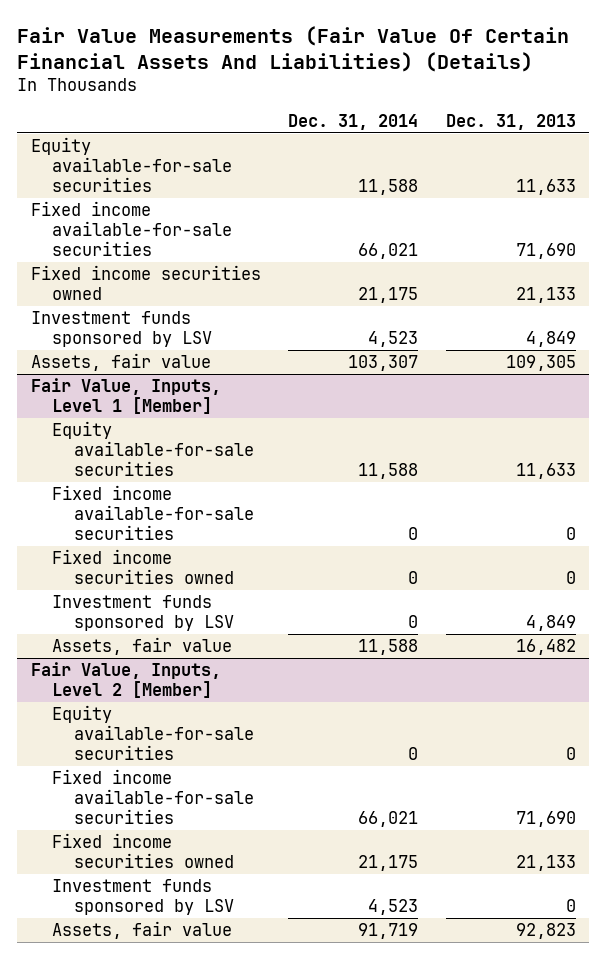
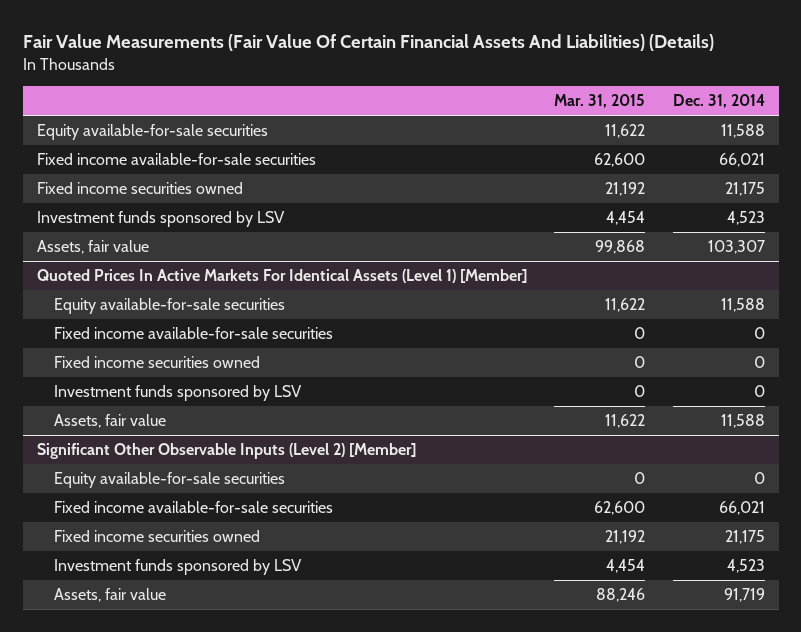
[445,113,576,130] Dec. 31, 2013 -> none
none -> [554,94,646,109] Mar. 31, 2015
[30,378,221,415] Fair Value, Inputs, Level 1 [Member] -> [36,269,527,284] Quoted Prices In Active Markets For Identical Assets (Level 1) [Member]
[30,662,221,699] Fair Value, Inputs, Level 2 [Member] -> [36,443,416,460] Significant Other Observable Inputs (Level 2) [Member]

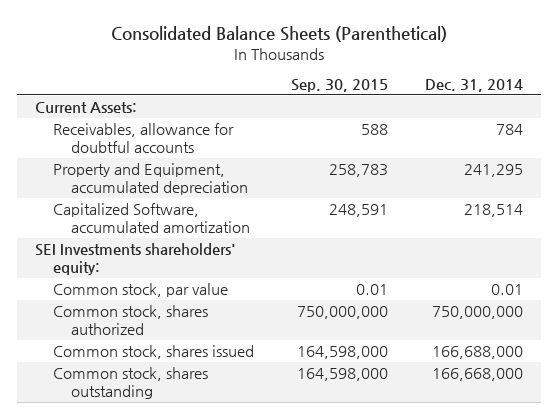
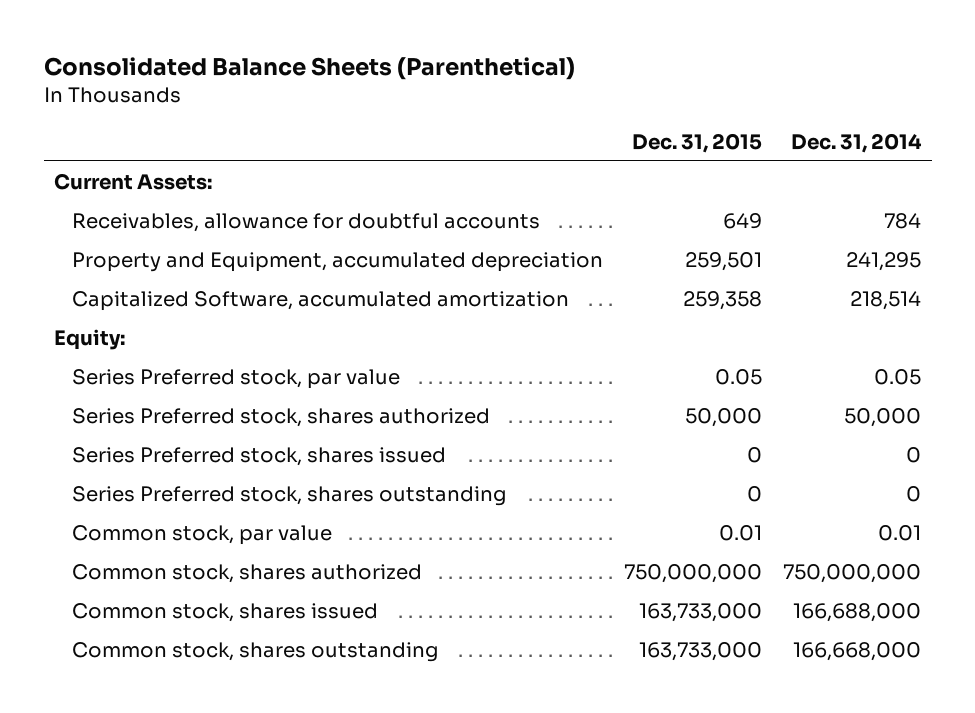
[290,78,388,92] Sep. 30, 2015 -> none
none -> [632,132,763,153] Dec. 31, 2015
[35,242,237,275] SEI Investments shareholders' equity: -> [54,328,126,350] Equity:
none -> [71,368,400,389] Series Preferred stock, par value
none -> [71,407,490,427] Series Preferred stock, shares authorized
none -> [71,446,446,466] Series Preferred stock, shares issued
none -> [71,485,507,506] Series Preferred stock, shares outstanding

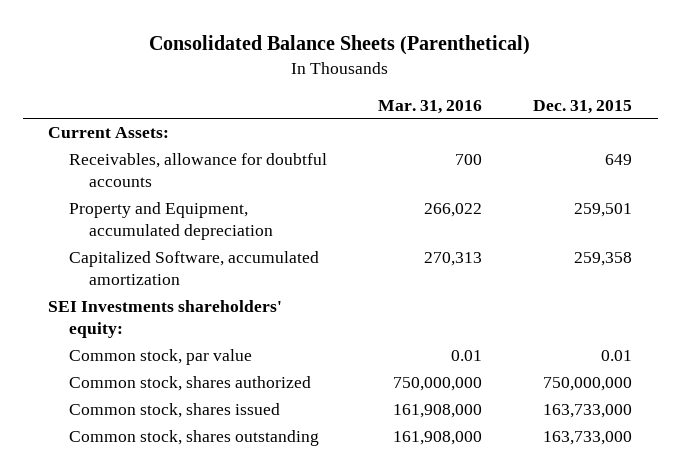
[791,132,923,153] Dec. 31, 2014 -> none
none -> [377,99,482,114] Mar. 31, 2016
[71,368,400,389] Series Preferred stock, par value -> none
[71,407,490,427] Series Preferred stock, shares authorized -> none
[71,446,446,466] Series Preferred stock, shares issued -> none
[71,485,507,506] Series Preferred stock, shares outstanding -> none
[54,328,126,350] Equity: -> [48,300,283,339] SEI Investments shareholders' equity:

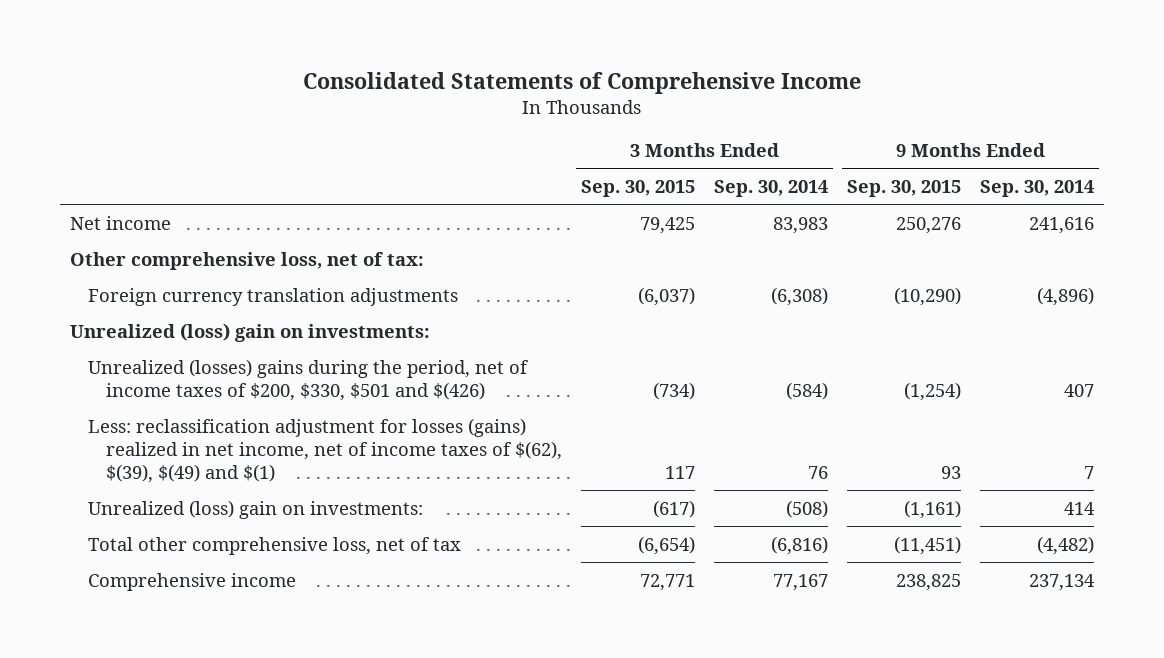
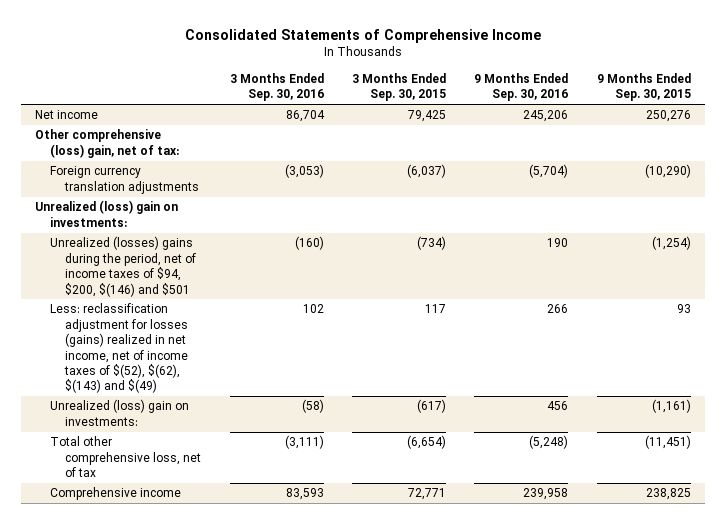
[714,180,829,198] Sep. 30, 2014 -> none
[980,180,1095,198] Sep. 30, 2014 -> none
none -> [229,73,324,102] 3 Months Ended Sep. 30, 2016
none -> [474,73,569,102] 9 Months Ended Sep. 30, 2016
[69,251,424,270] Other comprehensive loss, net of tax: -> [35,129,180,158] Other comprehensive (loss) gain, net of tax:
[87,358,529,401] Unrealized (losses) gains during the period, net of income taxes of $200, $330, $501 and $(426) -> [50,236,197,297] Unrealized (losses) gains during the period, net of income taxes of $94, $200, $(146) and $501
[87,417,562,484] Less: reclassification adjustment for losses (gains) realized in net income, net of income taxes of $(62), $(39), $(49) and $(1) -> [50,303,189,394] Less: reclassification adjustment for losses (gains) realized in net income, net of income taxes of $(52), $(62), $(143) and $(49)

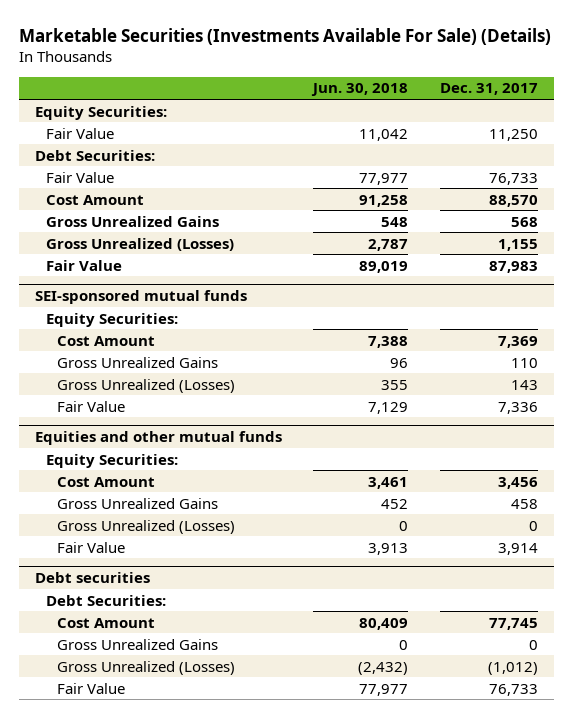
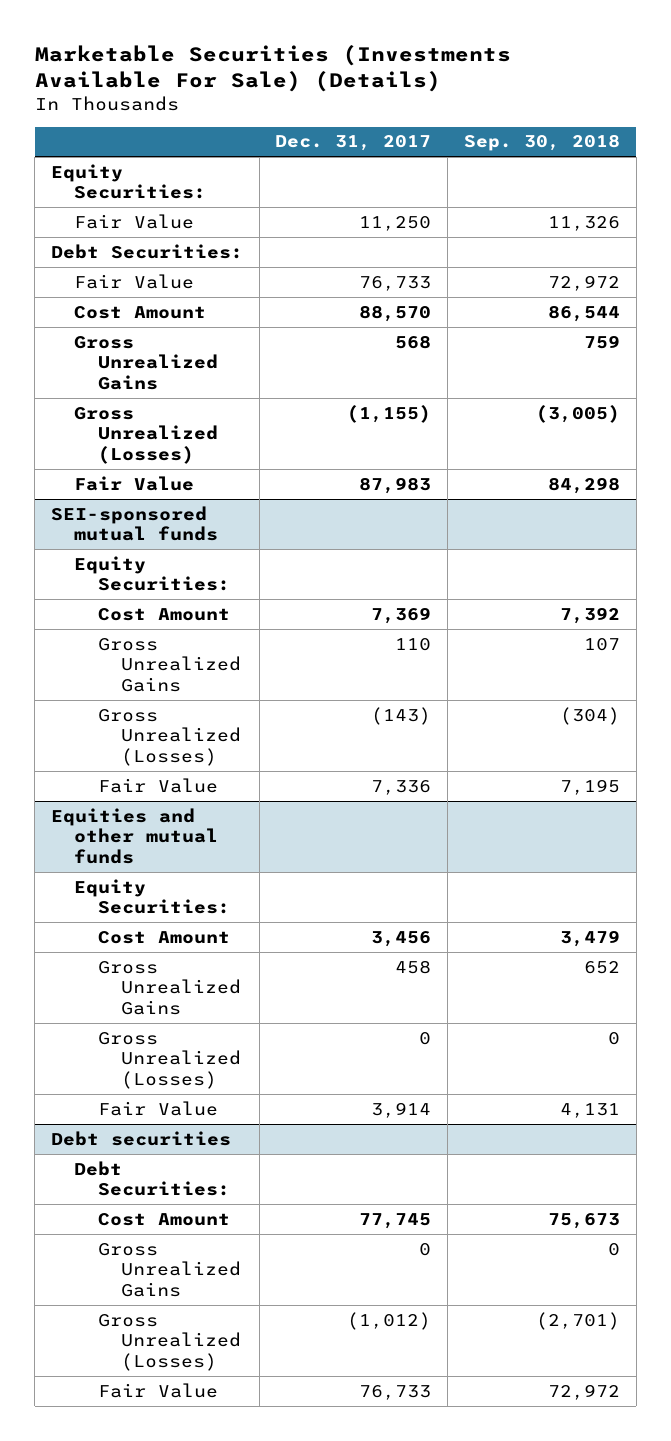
[311,83,409,97] Jun. 30, 2018 -> none
none -> [463,134,620,152] Sep. 30, 2018
[497,238,538,251] 1,155 -> [347,404,432,423] (1,155)
[510,379,538,390] 143 -> [371,706,432,725] (143)

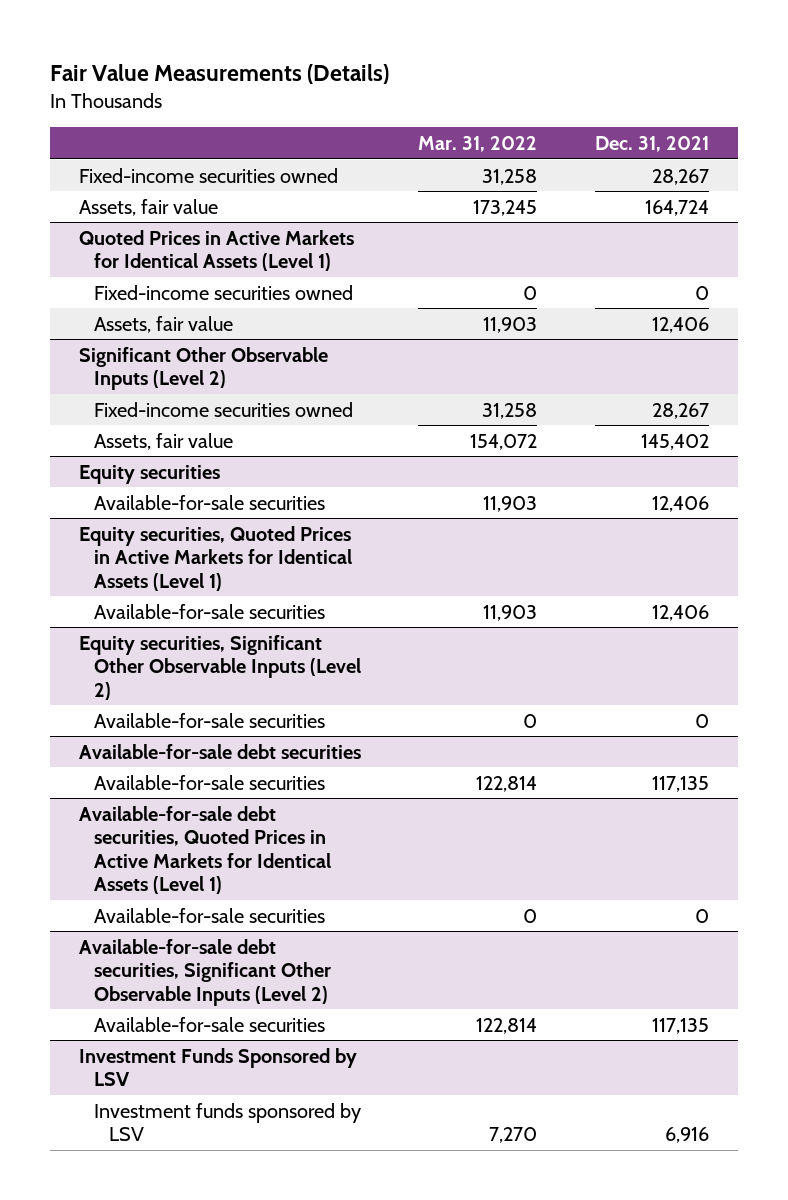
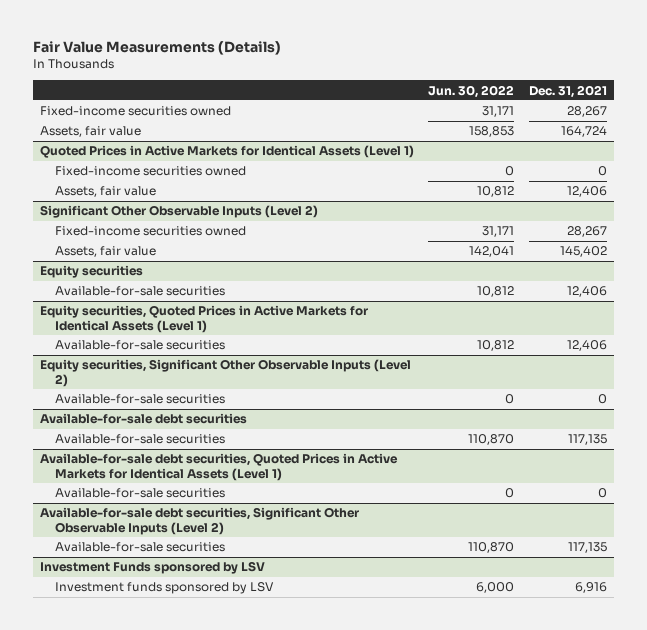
[418,136,538,153] Mar. 31, 2022 -> none
none -> [428,84,515,98] Jun. 30, 2022
[79,1047,358,1087] Investment Funds Sponsored by LSV -> [40,561,266,575] Investment Funds sponsored by LSV

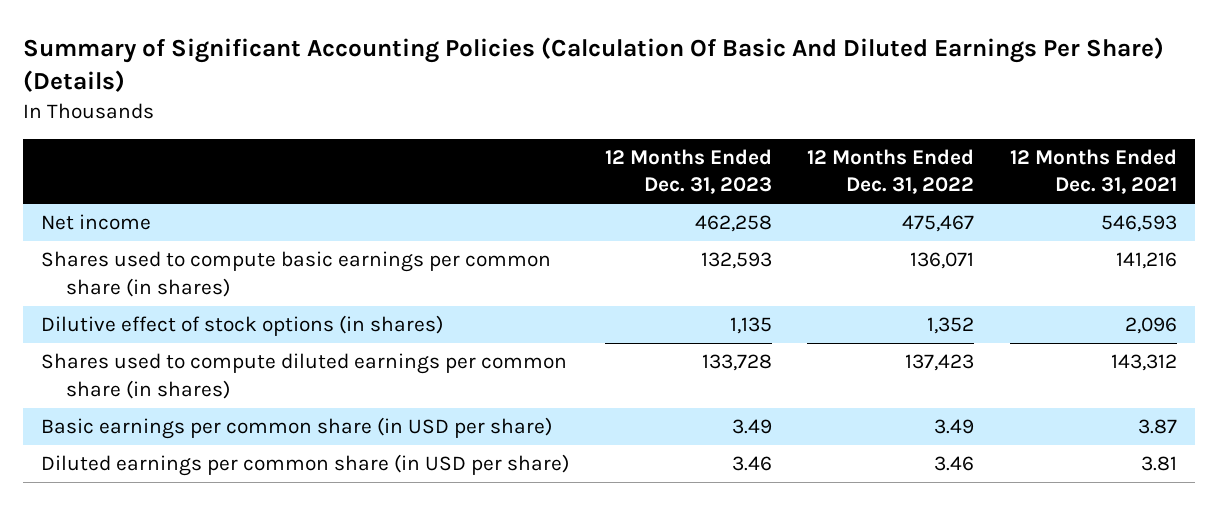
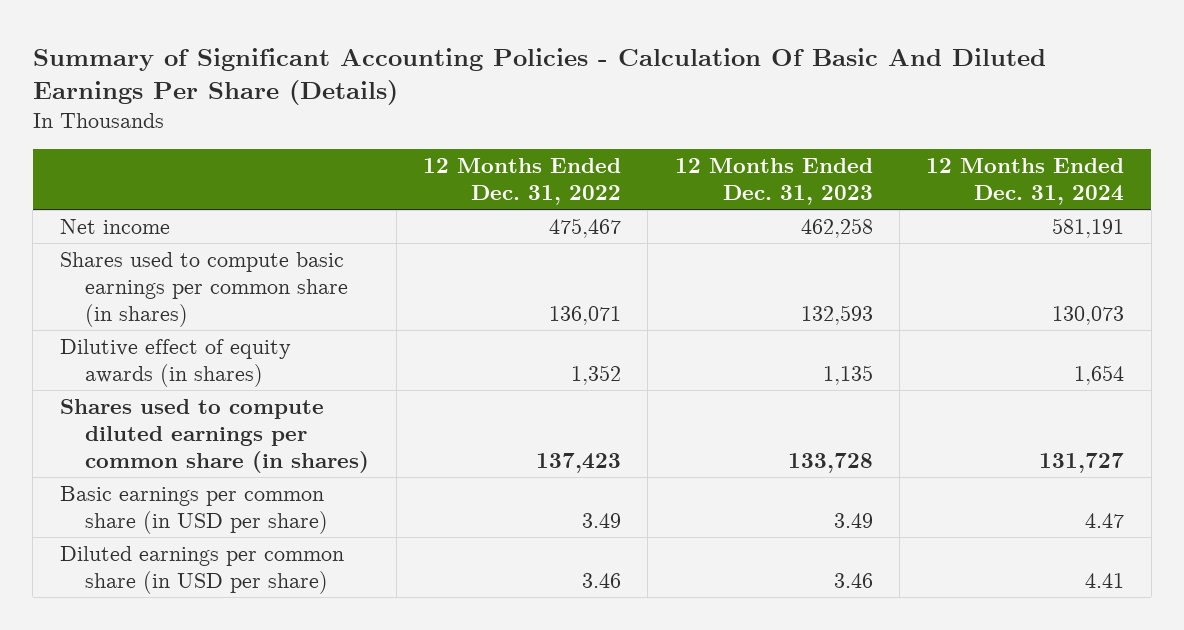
[23,37,1165,92] Summary of Significant Accounting Policies (Calculation Of Basic And Diluted Earnings Per Share) (Details) -> [32,48,1046,106] Summary of Significant Accounting Policies - Calculation Of Basic And Diluted Earnings Per Share (Details)
[1010,149,1178,195] 12 Months Ended Dec. 31, 2021 -> none
none -> [926,158,1125,206] 12 Months Ended Dec. 31, 2024
[41,315,444,337] Dilutive effect of stock options (in shares) -> [59,338,291,387] Dilutive effect of equity awards (in shares)

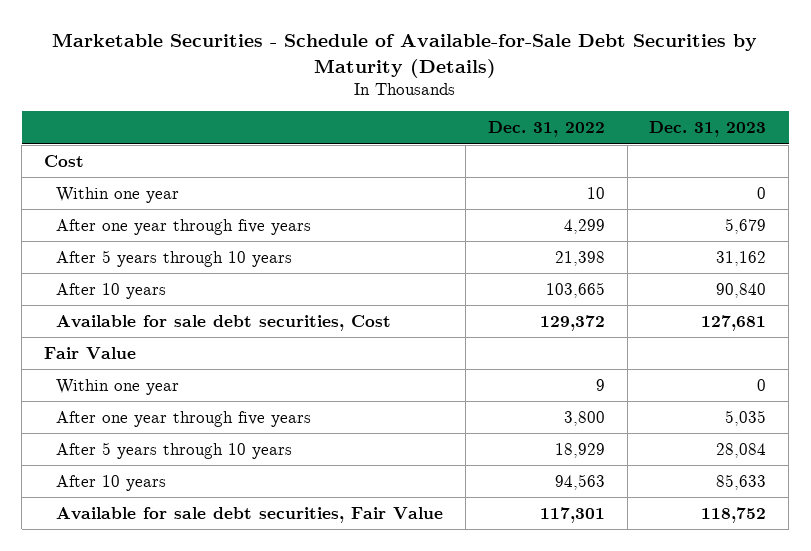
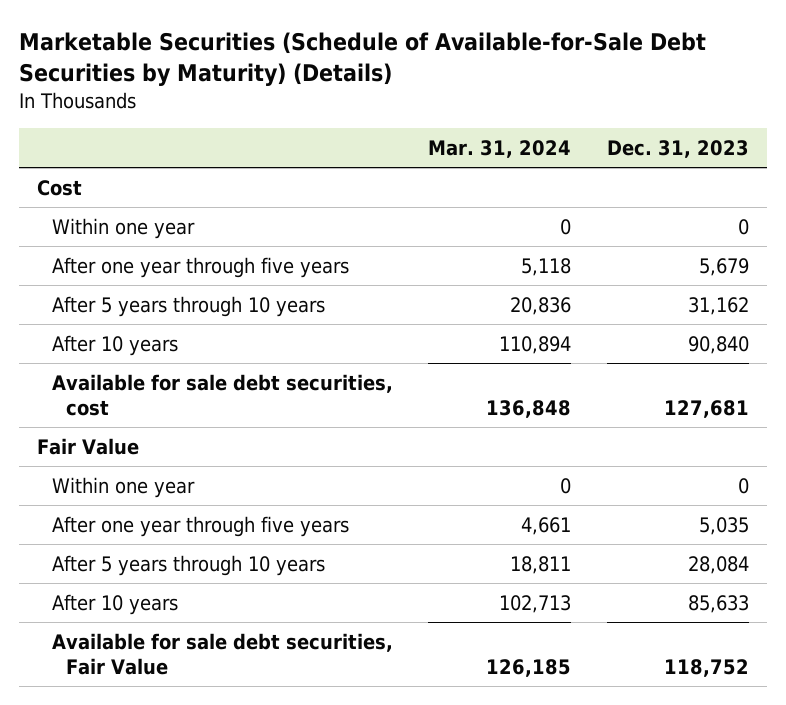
[52,33,758,78] Marketable Securities - Schedule of Available-for-Sale Debt Securities by Maturity (Details) -> [19,32,707,87] Marketable Securities (Schedule of Available-for-Sale Debt Securities by Maturity) (Details)
[487,121,605,138] Dec. 31, 2022 -> none
none -> [428,139,572,158] Mar. 31, 2024
[56,314,392,331] Available for sale debt securities, Cost -> [51,373,393,416] Available for sale debt securities, cost

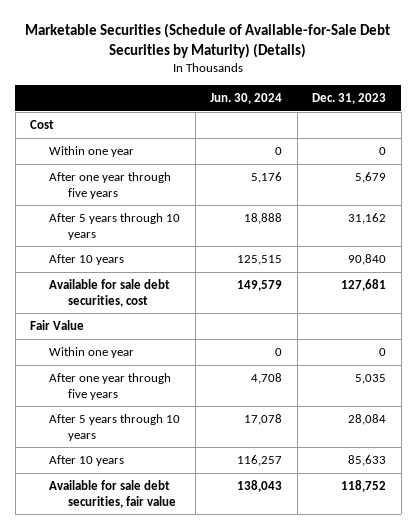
[428,139,572,158] Mar. 31, 2024 -> none
none -> [210,92,283,104] Jun. 30, 2024
[51,632,393,675] Available for sale debt securities, Fair Value -> [49,479,177,508] Available for sale debt securities, fair value

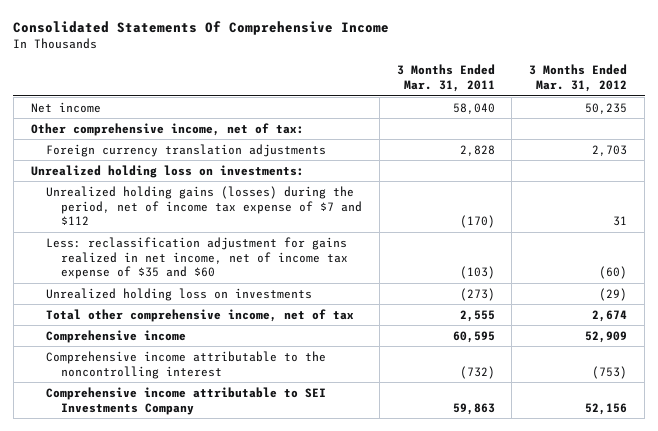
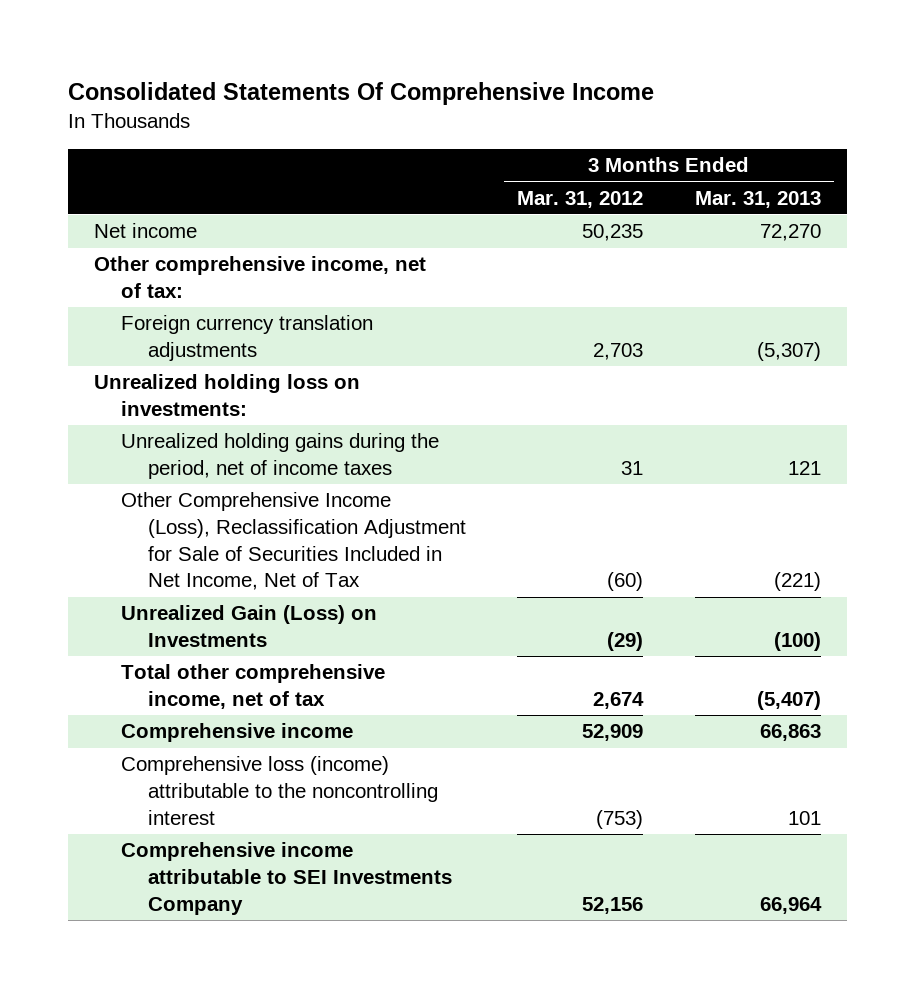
[396,64,495,93] 3 Months Ended Mar. 31, 2011 -> none
none -> [695,190,822,208] Mar. 31, 2013
[45,236,348,280] Less: reclassification adjustment for gains realized in net income, net of income tax expense of $35 and $60 -> none
[45,185,362,226] Unrealized holding gains (losses) during the period, net of income tax expense of $7 and $112 -> [120,433,439,480] Unrealized holding gains during the period, net of income taxes
none -> [120,492,466,591] Other Comprehensive Income (Loss), Reclassification Adjustment for Sale of Securities Included in Net Income, Net of Tax
[45,287,312,301] Unrealized holding loss on investments -> [120,605,377,648] Unrealized Gain (Loss) on Investments
[45,350,326,379] Comprehensive income attributable to the noncontrolling interest -> [120,756,438,825] Comprehensive loss (income) attributable to the noncontrolling interest

